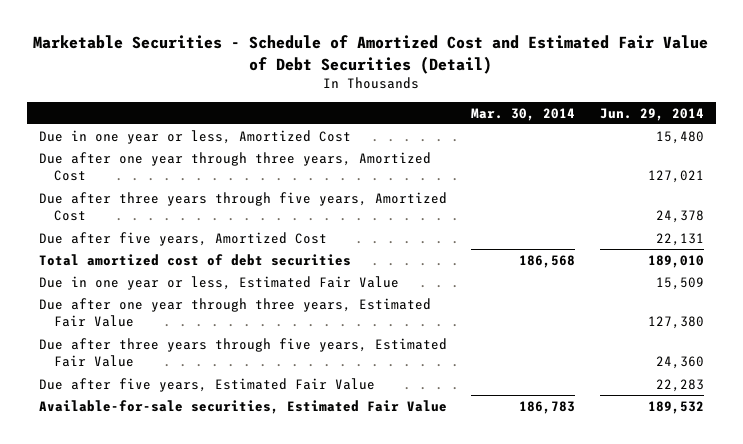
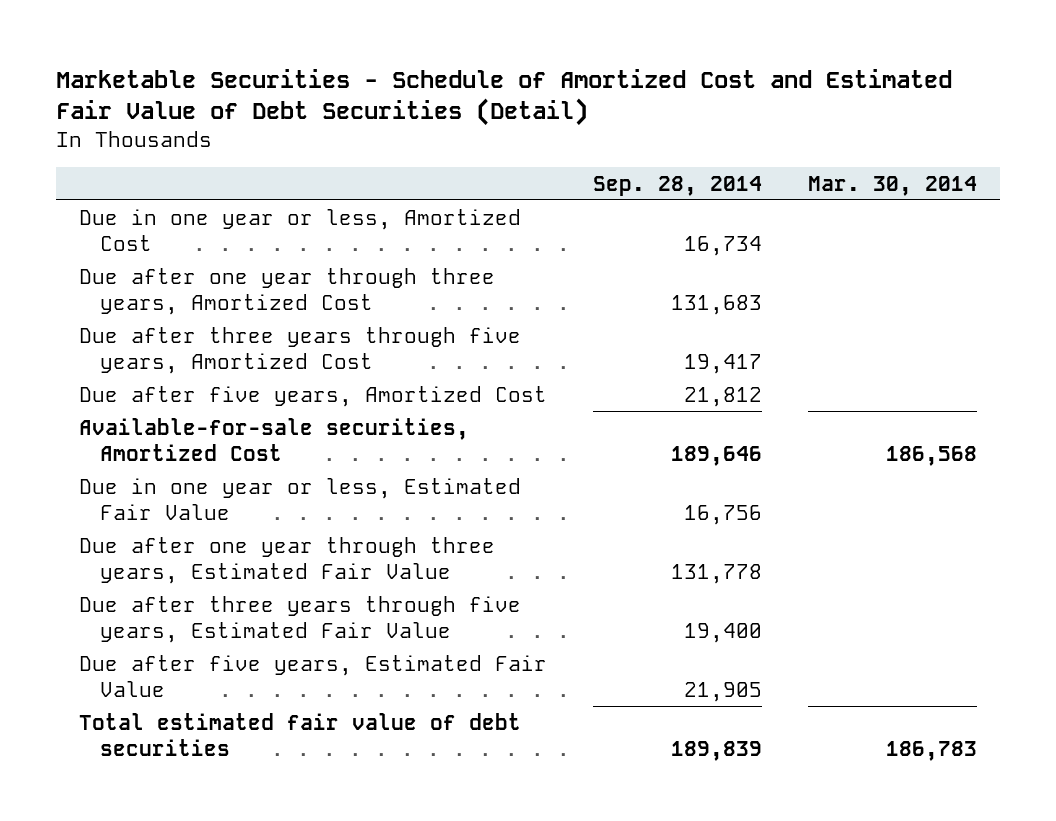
[599,107,704,121] Jun. 29, 2014 -> none
none -> [592,175,762,196] Sep. 28, 2014
[39,253,352,266] Total amortized cost of debt securities -> [79,417,470,461] Available-for-sale securities, Amortized Cost
[39,399,448,414] Available-for-sale securities, Estimated Fair Value -> [79,712,522,756] Total estimated fair value of debt securities

